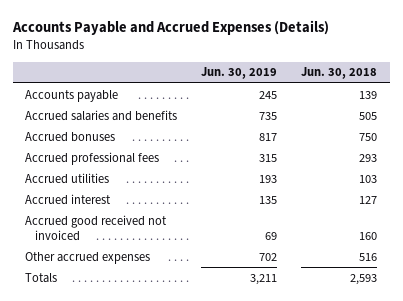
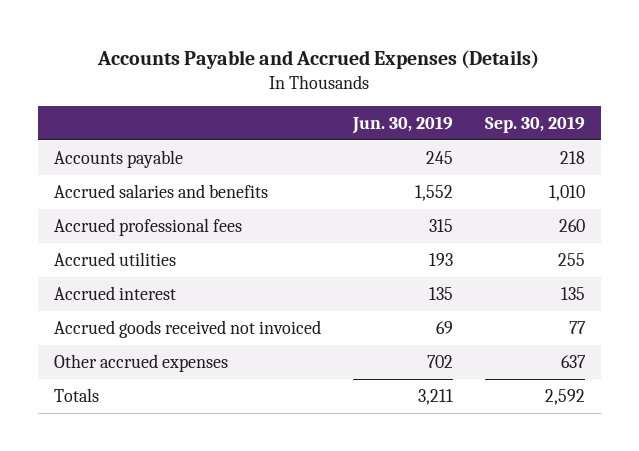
[301,67,378,80] Jun. 30, 2018 -> none
none -> [484,116,585,134] Sep. 30, 2019
[25,131,116,142] Accrued bonuses -> none
[259,111,278,120] 735 -> [414,184,453,201] 1,552
[25,214,168,241] Accrued good received not invoiced -> [53,319,321,338] Accrued goods received not invoiced

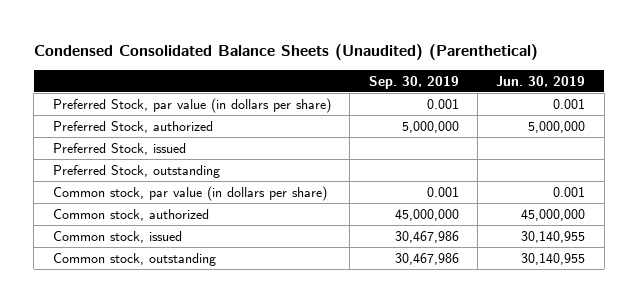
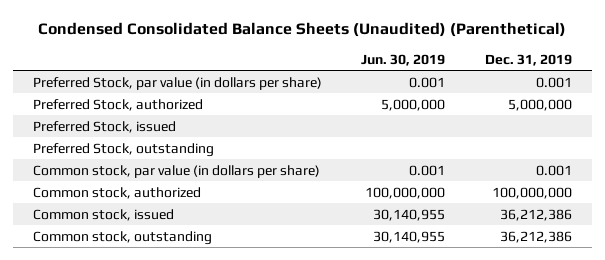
[368,75,459,89] Sep. 30, 2019 -> none
none -> [485,53,573,66] Dec. 31, 2019
[521,208,586,221] 45,000,000 -> [365,186,446,199] 100,000,000

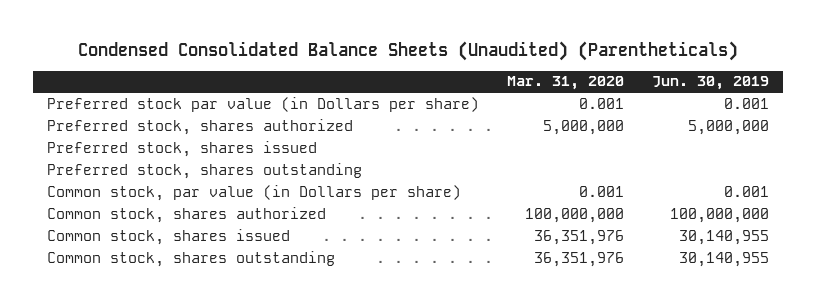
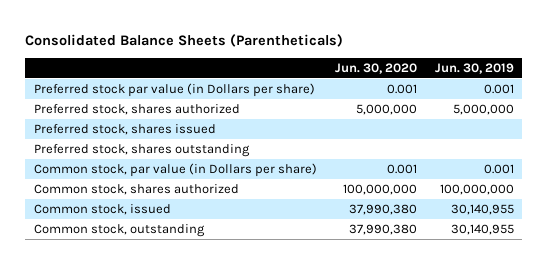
[78,41,739,62] Condensed Consolidated Balance Sheets (Unaudited) (Parentheticals) -> [25,33,344,47] Consolidated Balance Sheets (Parentheticals)
[507,76,625,91] Mar. 31, 2020 -> none
none -> [334,62,417,74] Jun. 30, 2020
[47,228,291,245] Common stock, shares issued -> [33,204,171,216] Common stock, issued
[47,250,336,267] Common stock, shares outstanding -> [33,224,205,238] Common stock, outstanding

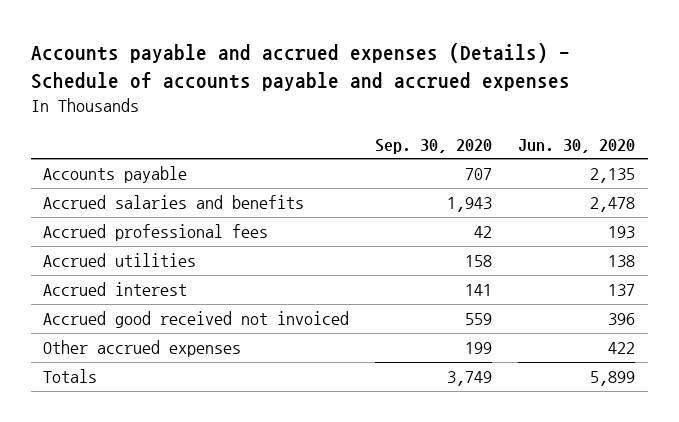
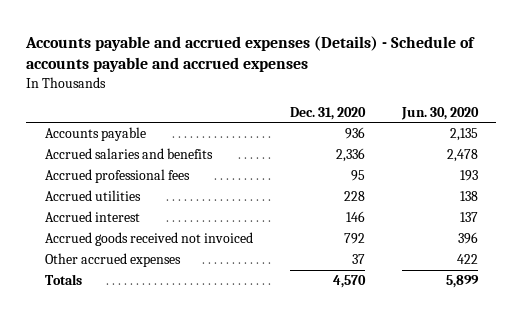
[375,138,493,154] Sep. 30, 2020 -> none
none -> [289,106,366,120] Dec. 31, 2020
[43,311,350,329] Accrued good received not invoiced -> [44,232,253,247] Accrued goods received not invoiced

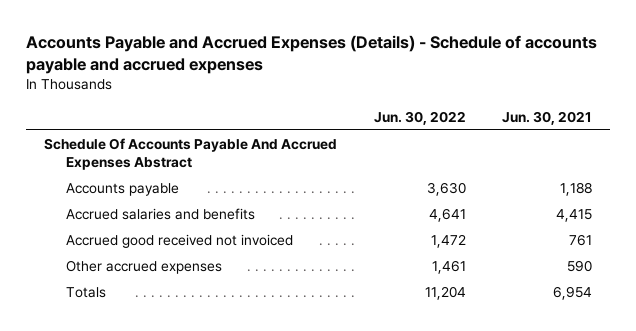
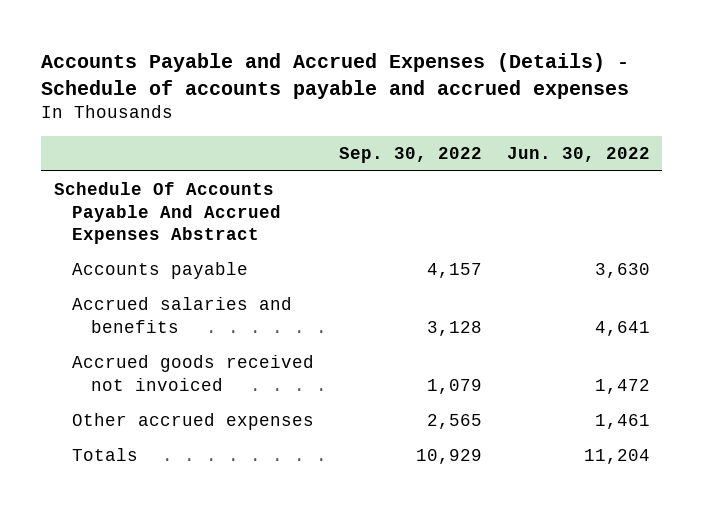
[501,110,592,125] Jun. 30, 2021 -> none
none -> [338,146,482,163] Sep. 30, 2022
[65,234,293,249] Accrued good received not invoiced -> [72,355,315,391] Accrued goods received not invoiced

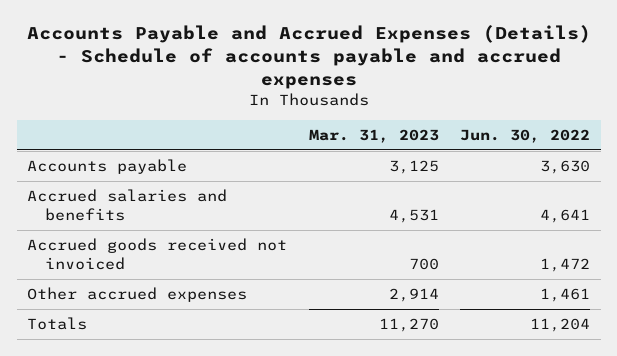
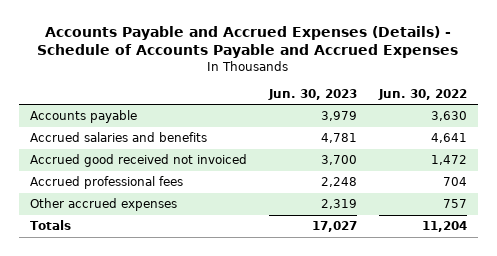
[26,25,591,90] Accounts Payable and Accrued Expenses (Details) - Schedule of accounts payable and accrued expenses -> [37,26,459,59] Accounts Payable and Accrued Expenses (Details) - Schedule of Accounts Payable and Accrued Expenses
[308,128,439,143] Mar. 31, 2023 -> none
none -> [267,88,357,100] Jun. 30, 2023
[27,238,288,271] Accrued goods received not invoiced -> [29,154,247,168] Accrued good received not invoiced
none -> [29,176,183,190] Accrued professional fees
[539,288,590,303] 1,461 -> [442,199,467,209] 757

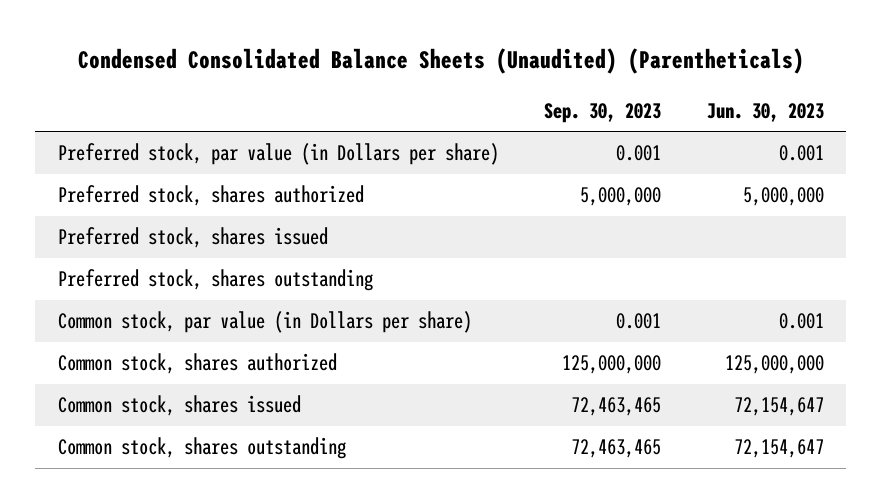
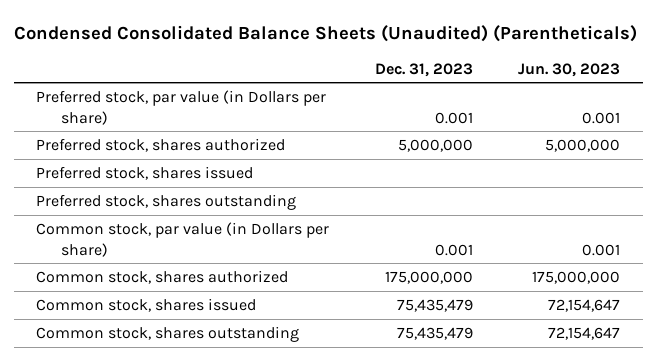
[544,102,662,123] Sep. 30, 2023 -> none
none -> [374,62,473,77] Dec. 31, 2023
[724,355,824,375] 125,000,000 -> [532,270,621,284] 175,000,000

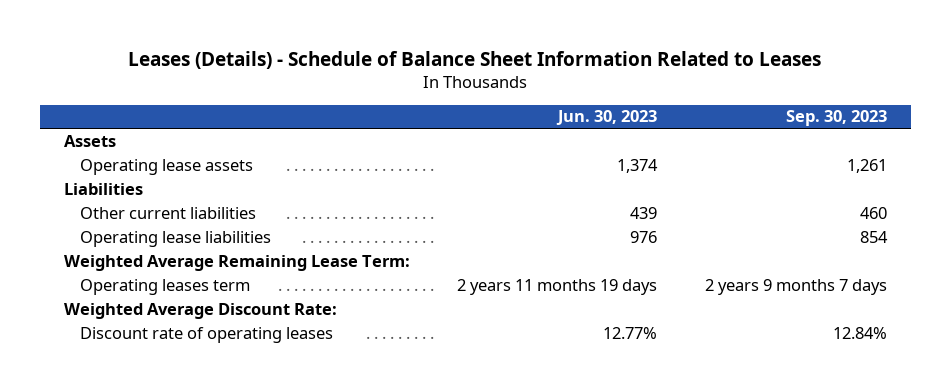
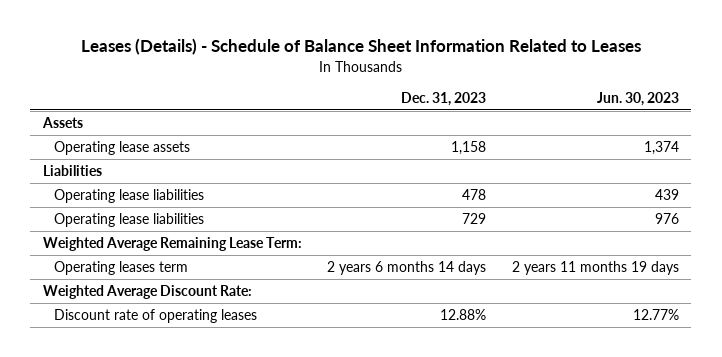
[785,110,887,127] Sep. 30, 2023 -> none
none -> [401,91,487,106] Dec. 31, 2023
[79,206,256,219] Other current liabilities -> [53,189,204,204] Operating lease liabilities

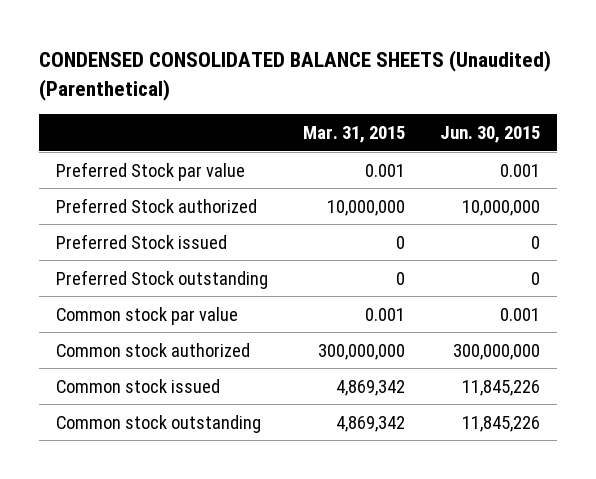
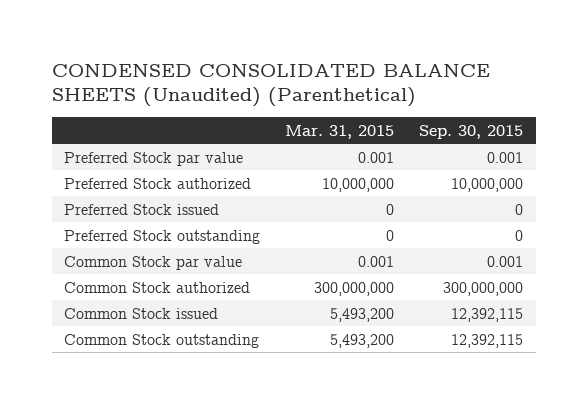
[439,125,540,143] Jun. 30, 2015 -> none
none -> [419,124,524,139] Sep. 30, 2015
[56,306,239,325] Common stock par value -> [64,255,243,270] Common Stock par value
[56,342,251,357] Common stock authorized -> [64,281,251,293] Common Stock authorized
[56,378,221,393] Common stock issued -> [64,307,219,319] Common Stock issued
[335,379,405,396] 4,869,342 -> [330,307,395,322] 5,493,200
[56,414,262,433] Common stock outstanding -> [64,333,260,348] Common Stock outstanding
[335,415,405,432] 4,869,342 -> [330,333,395,348] 5,493,200

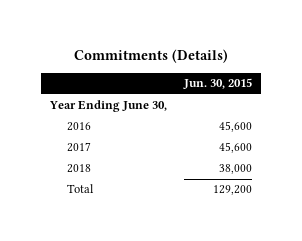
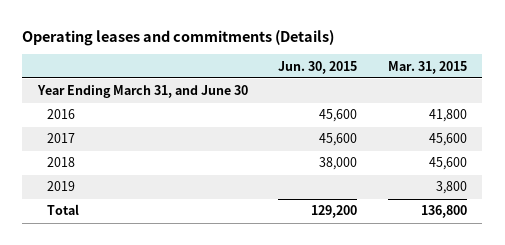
[74,49,229,64] Commitments (Details) -> [22,29,335,46] Operating leases and commitments (Details)
none -> [388,60,468,74] Mar. 31, 2015
[48,100,167,113] Year Ending June 30, -> [36,85,248,99] Year Ending March 31, and June 30
none -> [47,181,76,192] 2019

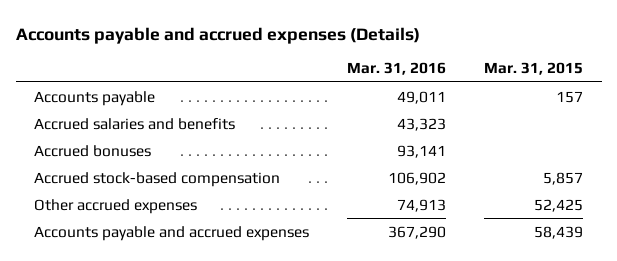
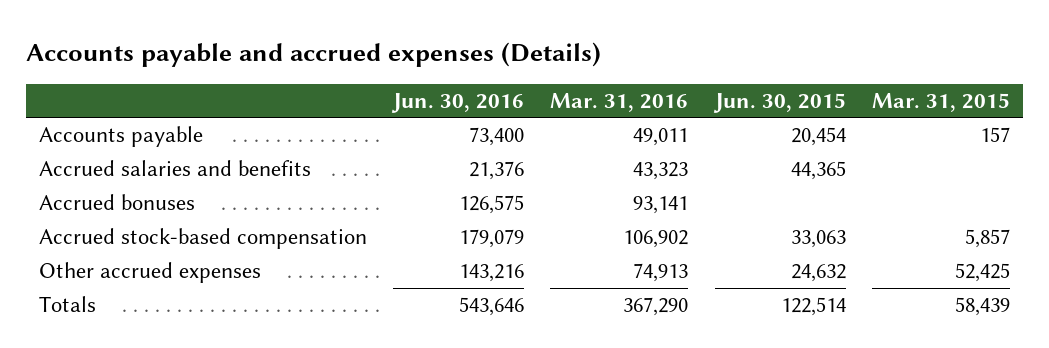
none -> [391,92,525,113] Jun. 30, 2016
none -> [712,92,846,113] Jun. 30, 2015
[34,225,310,241] Accounts payable and accrued expenses -> [39,296,97,313] Totals

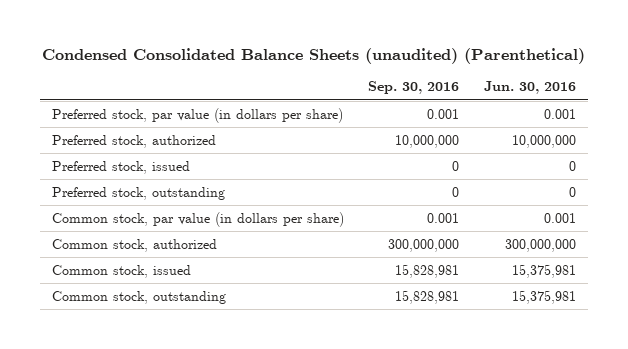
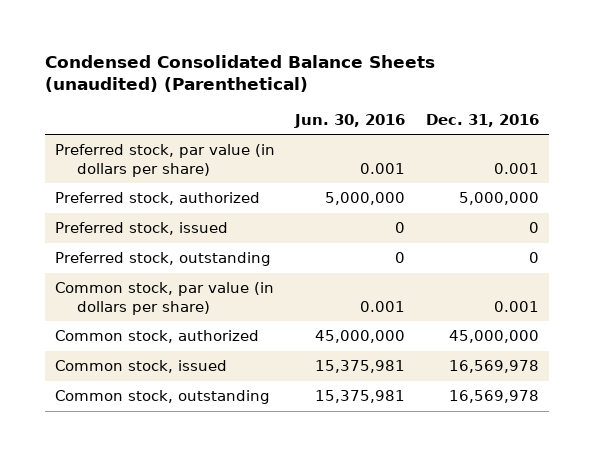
[368,81,460,95] Sep. 30, 2016 -> none
none -> [425,113,539,127] Dec. 31, 2016
[511,134,576,148] 10,000,000 -> [325,192,406,206] 5,000,000
[504,238,576,252] 300,000,000 -> [315,330,406,344] 45,000,000

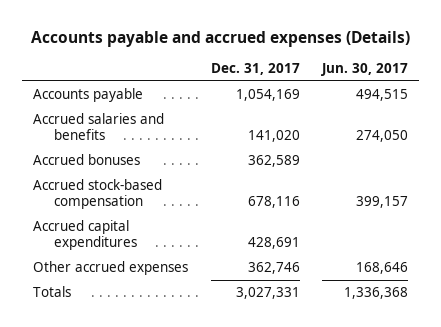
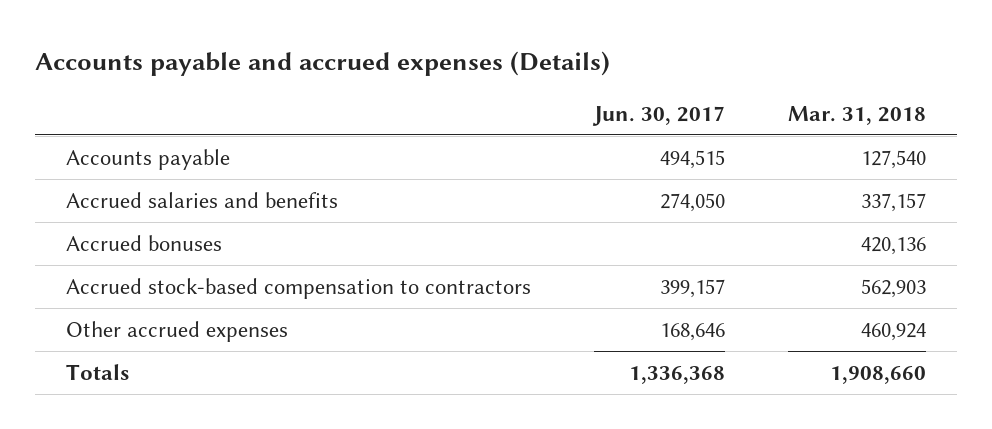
[210,63,300,76] Dec. 31, 2017 -> none
none -> [787,105,926,125] Mar. 31, 2018
[33,220,137,251] Accrued capital expenditures -> none
[33,179,163,210] Accrued stock-based compensation -> [66,277,532,299] Accrued stock-based compensation to contractors

